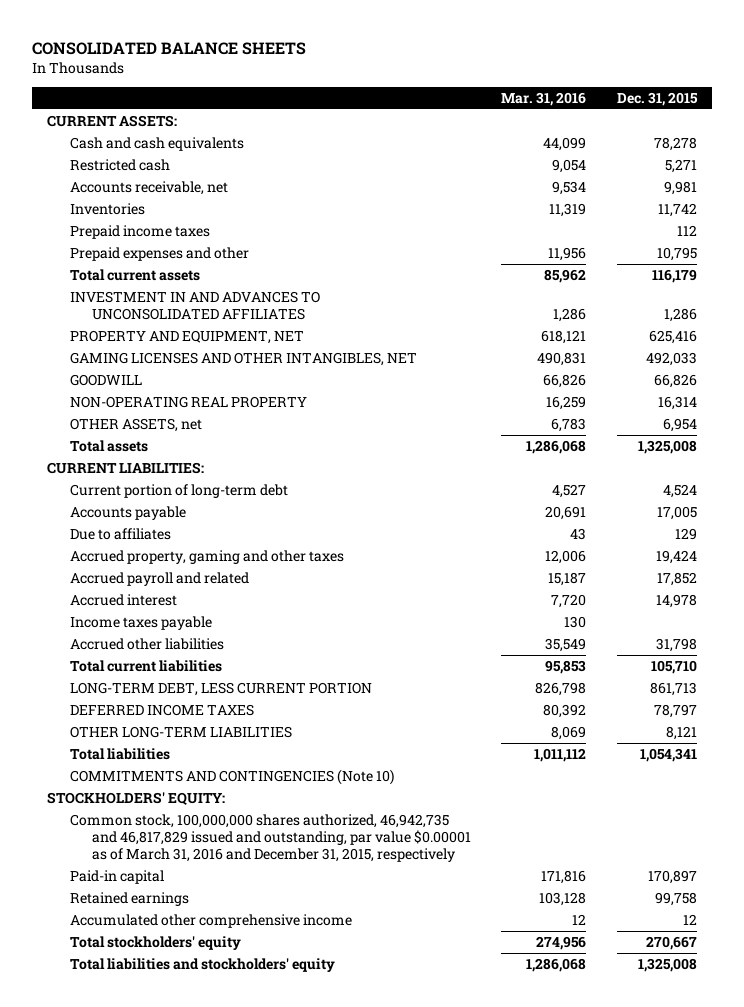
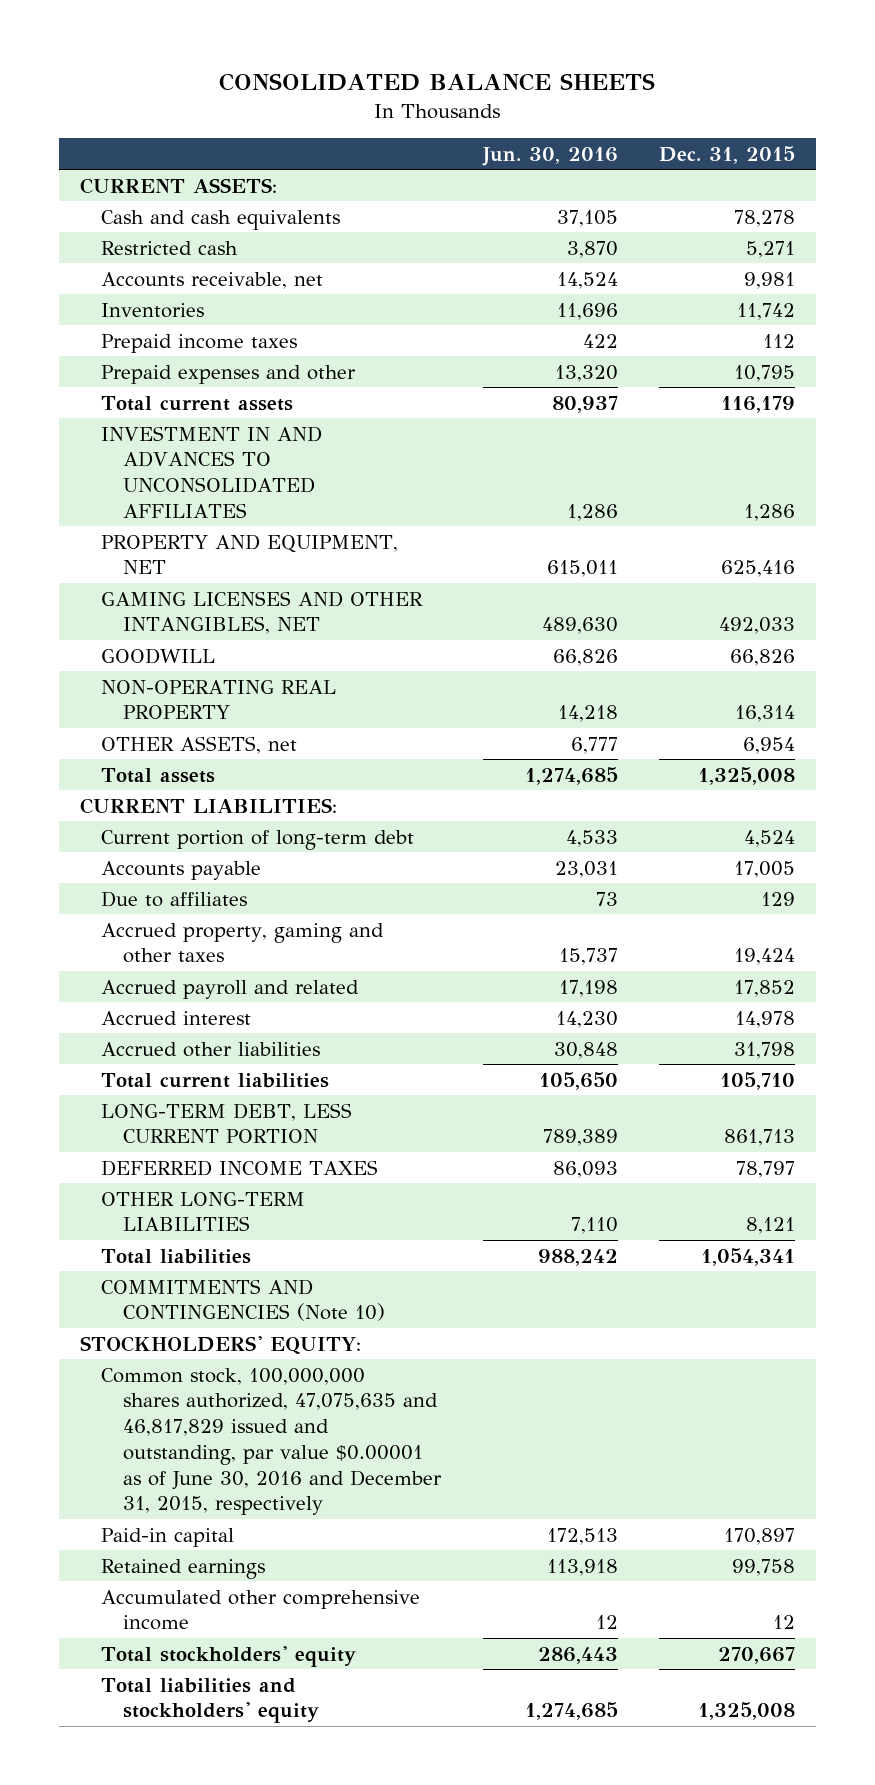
[501,92,587,107] Mar. 31, 2016 -> none
none -> [481,146,618,166] Jun. 30, 2016
[69,615,212,630] Income taxes payable -> none
[69,813,472,862] Common stock, 100,000,000 shares authorized, 46,942,735 and 46,817,829 issued and outstanding, par value $0.00001 as of March 31, 2016 and December 31, 2015, respectively -> [101,1367,443,1516] Common stock, 100,000,000 shares authorized, 47,075,635 and 46,817,829 issued and outstanding, par value $0.00001 as of June 30, 2016 and December 31, 2015, respectively

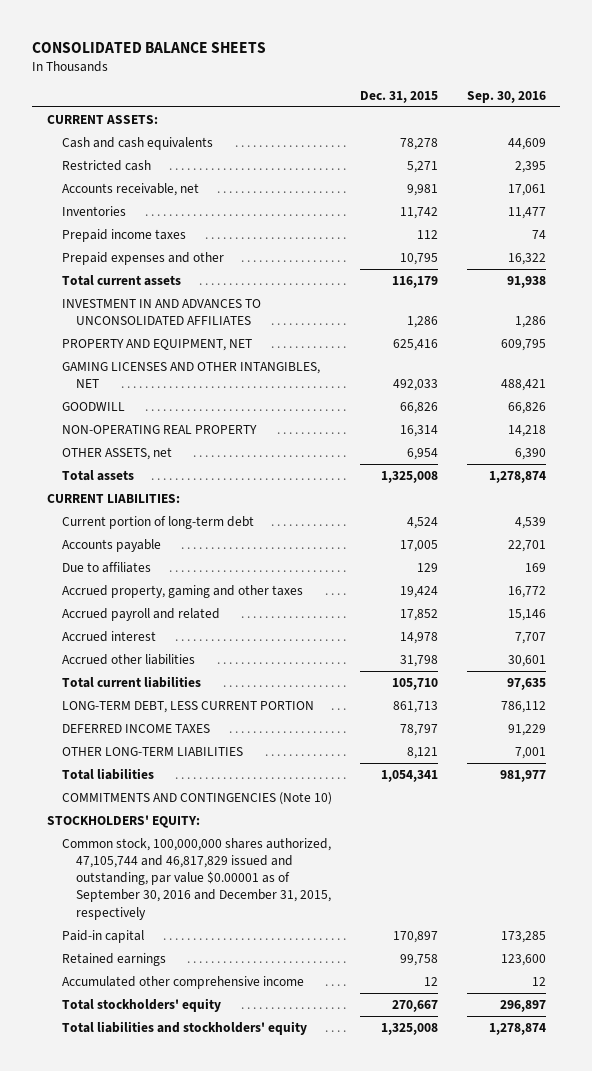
[481,146,618,166] Jun. 30, 2016 -> none
none -> [466,90,546,103] Sep. 30, 2016
[101,1367,443,1516] Common stock, 100,000,000 shares authorized, 47,075,635 and 46,817,829 issued and outstanding, par value $0.00001 as of June 30, 2016 and December 31, 2015, respectively -> [61,837,332,920] Common stock, 100,000,000 shares authorized, 47,105,744 and 46,817,829 issued and outstanding, par value $0.00001 as of September 30, 2016 and December 31, 2015, respectively

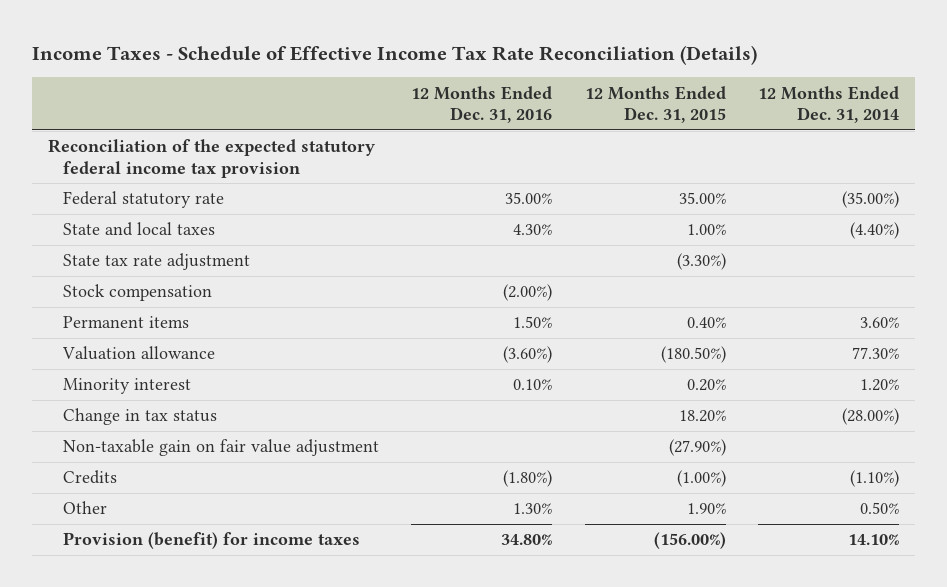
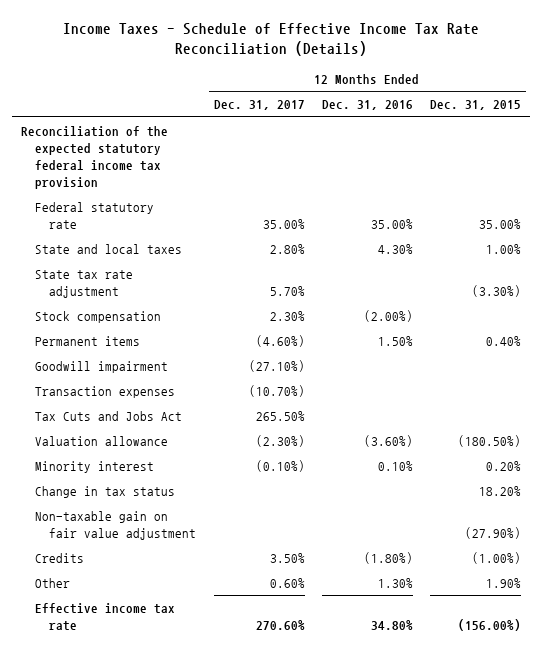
[757,85,899,124] 12 Months Ended Dec. 31, 2014 -> none
none -> [213,100,305,111] Dec. 31, 2017
none -> [34,360,168,373] Goodwill impairment
none -> [34,385,175,398] Transaction expenses
none -> [34,410,182,421] Tax Cuts and Jobs Act
[63,532,361,550] Provision (benefit) for income taxes -> [34,602,175,631] Effective income tax rate

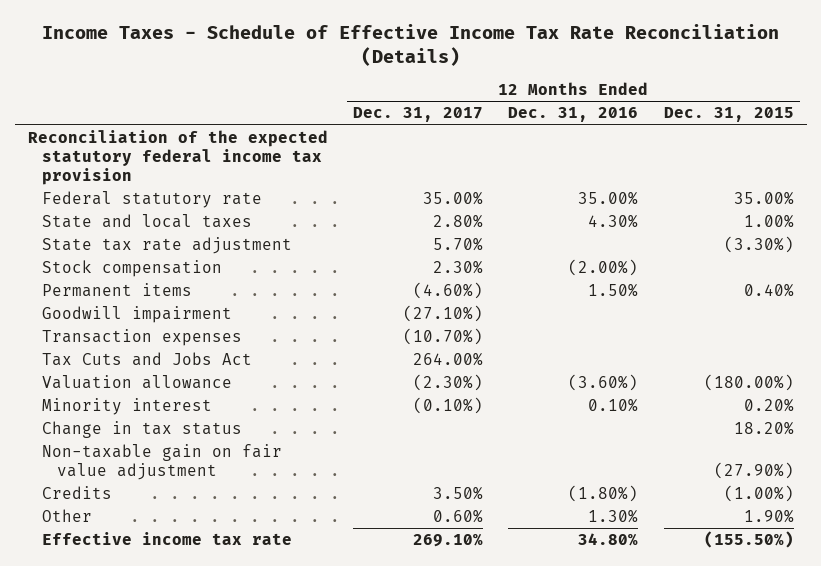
[255,410,305,421] 265.50% -> [412,351,483,366] 264.00%
[458,434,522,447] (180.50%) -> [703,373,794,391] (180.00%)
[255,619,305,630] 270.60% -> [412,532,483,547] 269.10%
[458,618,522,631] (156.00%) -> [703,530,794,548] (155.50%)

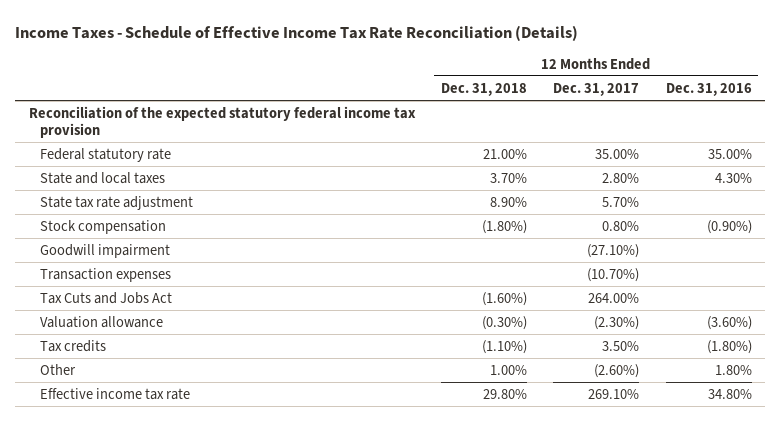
[663,107,794,123] Dec. 31, 2015 -> none
none -> [440,82,527,96] Dec. 31, 2018
[42,282,193,297] Permanent items -> none
[432,259,483,274] 2.30% -> [602,220,640,231] 0.80%
[568,258,639,276] (2.00%) -> [706,219,752,234] (0.90%)
[42,397,213,415] Minority interest -> none
[42,420,243,438] Change in tax status -> none
[42,443,283,480] Non-taxable gain on fair value adjustment -> none
[42,485,113,499] Credits -> [40,339,107,352] Tax credits
[432,508,483,523] 0.60% -> [594,363,640,378] (2.60%)
[588,508,639,523] 1.30% -> [714,364,752,375] 1.80%

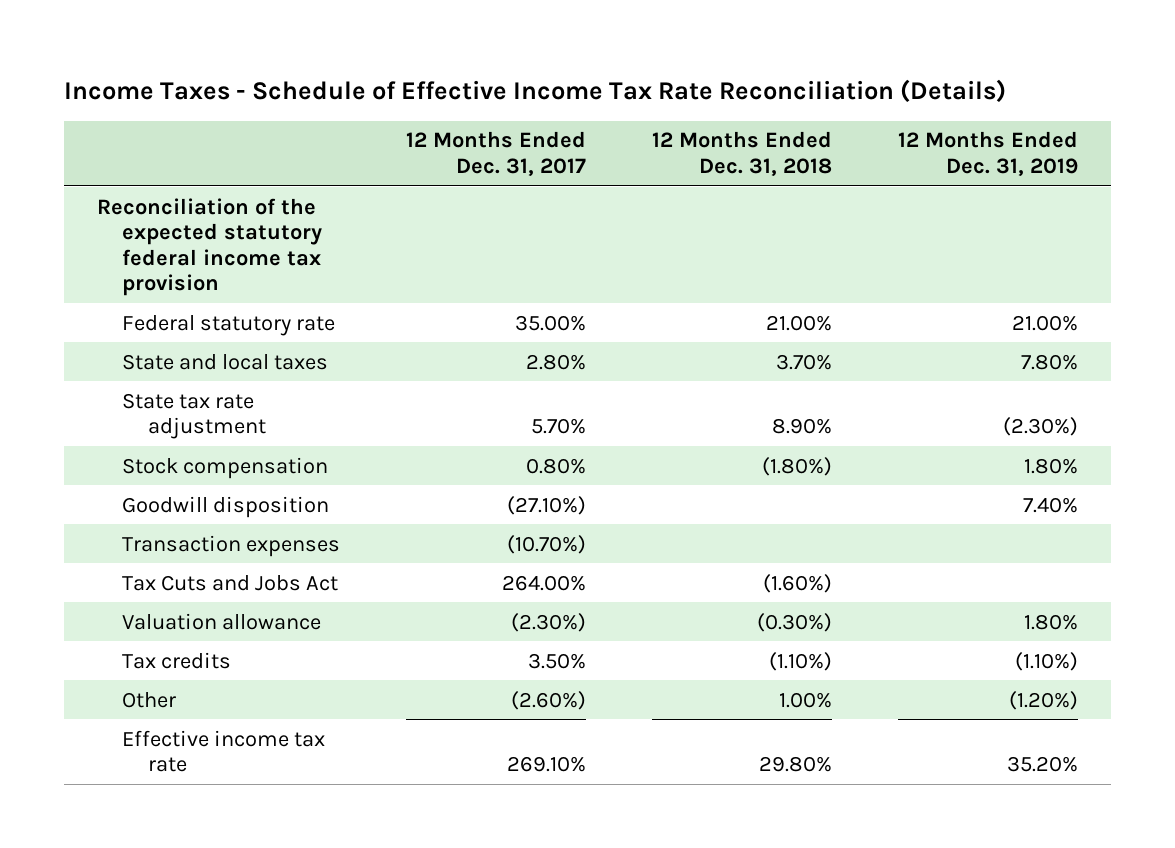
[665,82,752,96] Dec. 31, 2016 -> none
none -> [897,131,1078,177] 12 Months Ended Dec. 31, 2019
[40,243,171,258] Goodwill impairment -> [122,495,330,518] Goodwill disposition

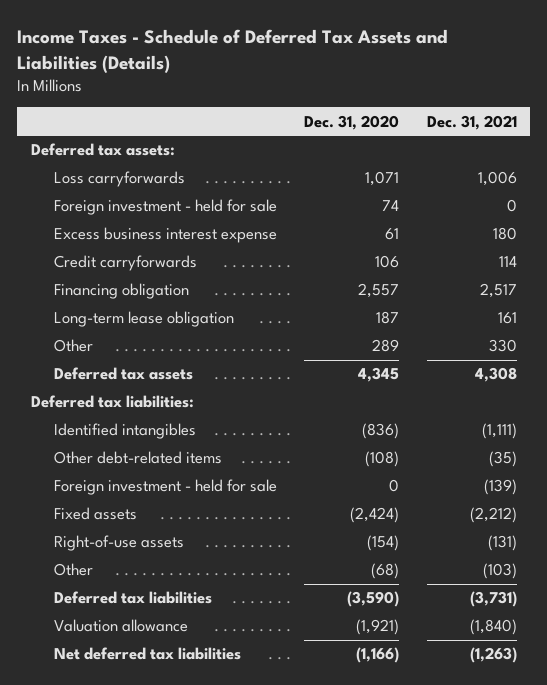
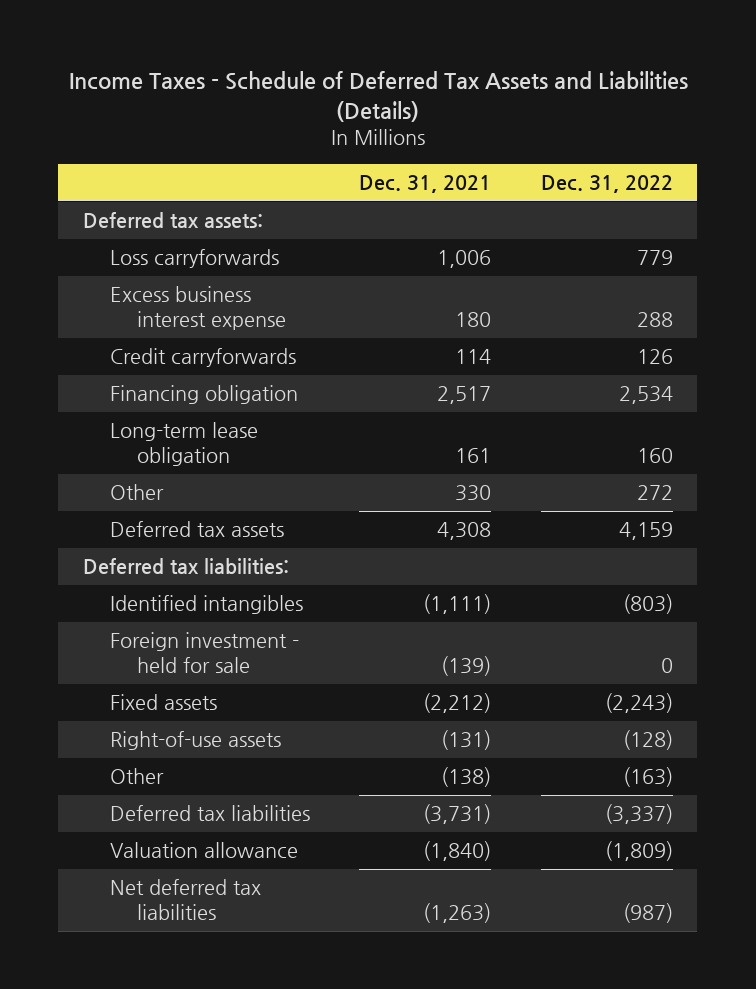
[304,114,400,130] Dec. 31, 2020 -> none
none -> [540,174,673,193] Dec. 31, 2022
[53,199,277,216] Foreign investment - held for sale -> none
[53,451,222,465] Other debt-related items -> none
[482,563,517,580] (103) -> [441,767,492,788] (138)

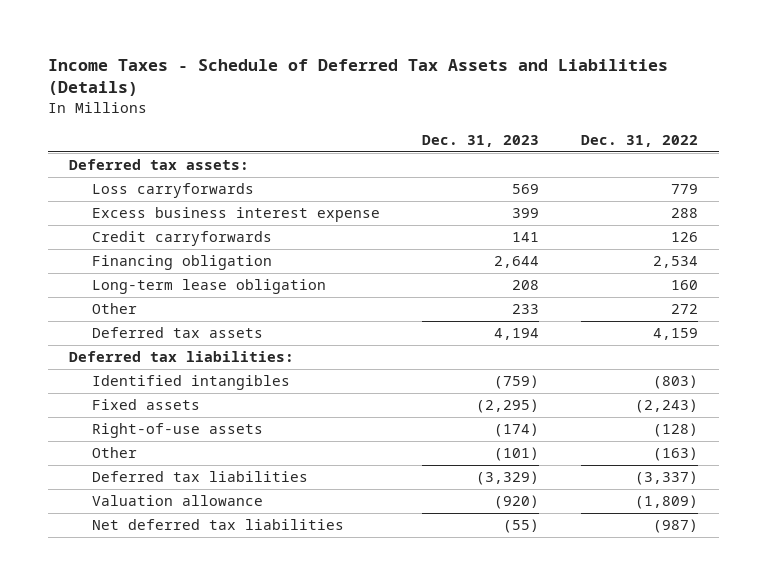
[359,174,492,193] Dec. 31, 2021 -> none
none -> [421,134,539,147] Dec. 31, 2023
[109,632,299,674] Foreign investment - held for sale -> none

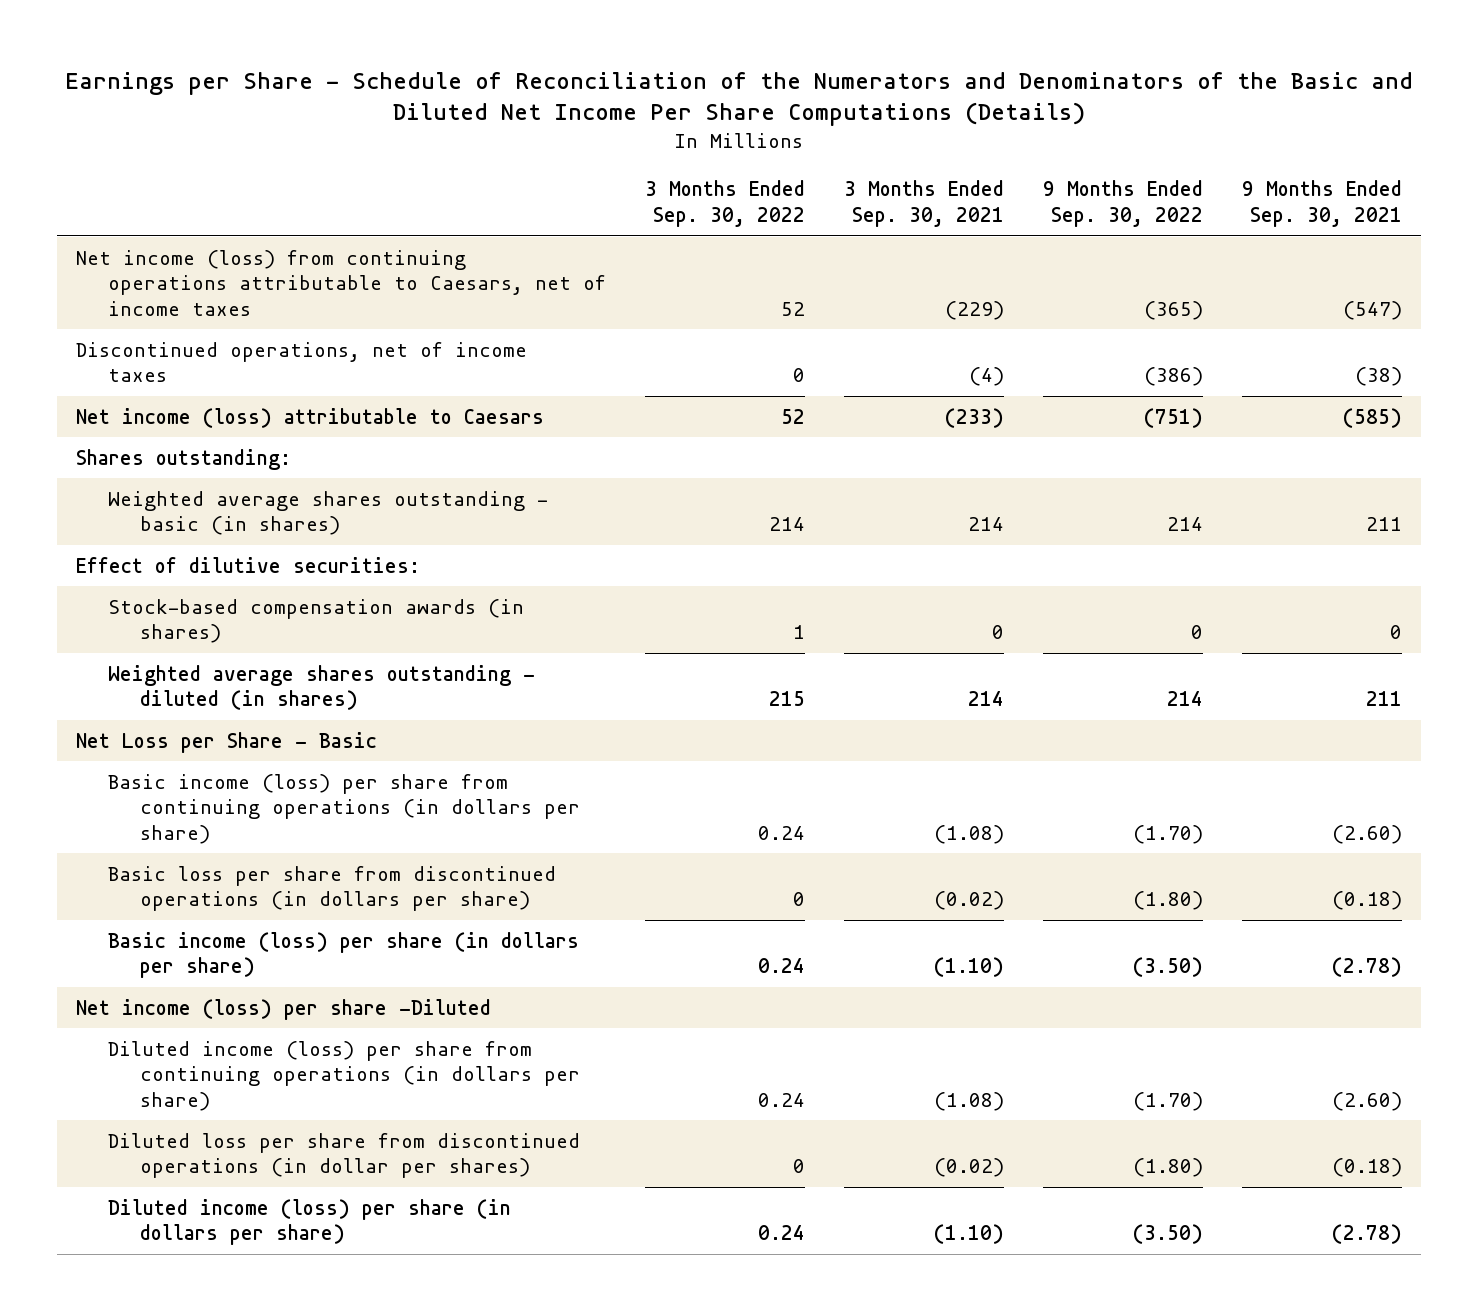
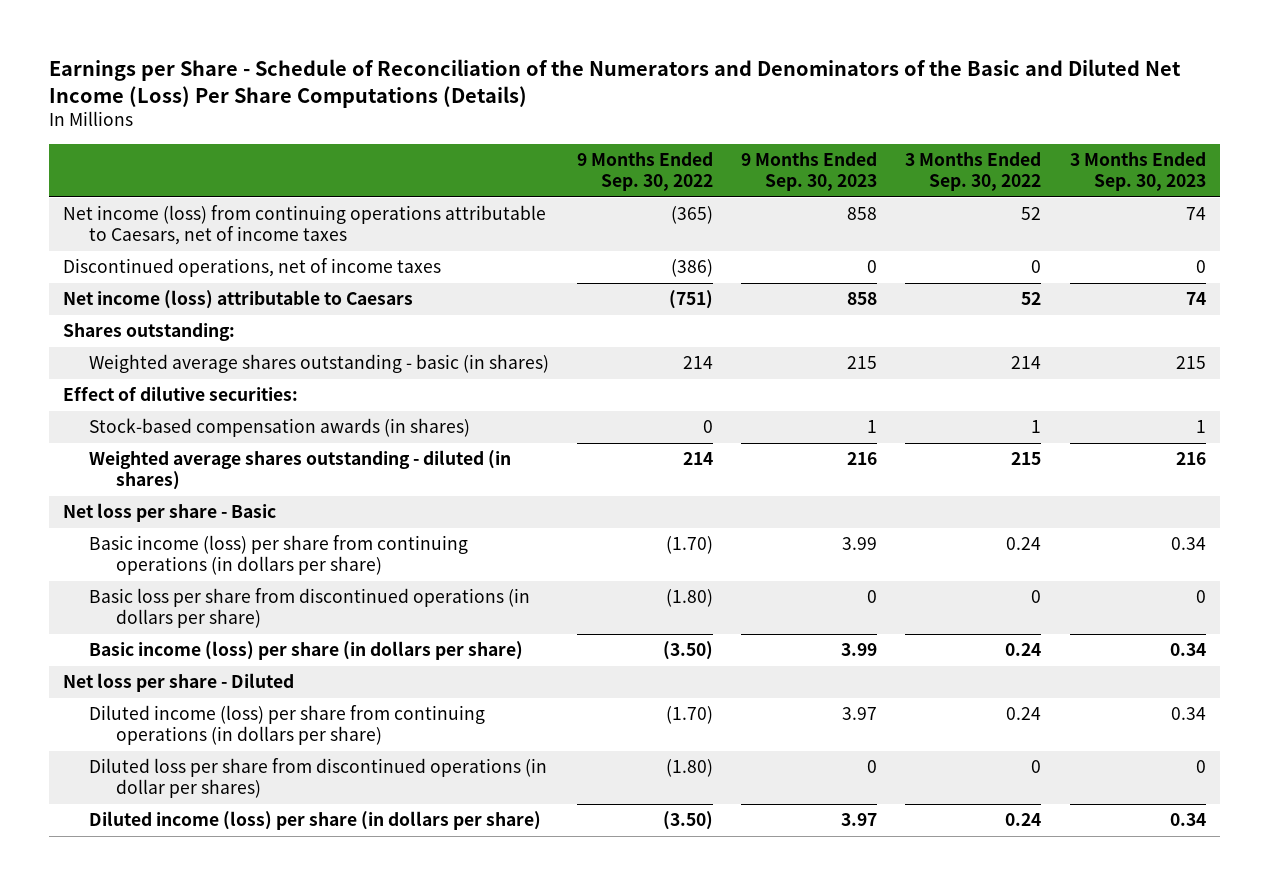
[65,71,1414,127] Earnings per Share - Schedule of Reconciliation of the Numerators and Denominators of the Basic and Diluted Net Income Per Share Computations (Details) -> [48,58,1181,108] Earnings per Share - Schedule of Reconciliation of the Numerators and Denominators of the Basic and Diluted Net Income (Loss) Per Share Computations (Details)
[844,180,1005,227] 3 Months Ended Sep. 30, 2021 -> none
[1241,180,1402,227] 9 Months Ended Sep. 30, 2021 -> none
none -> [741,151,878,192] 9 Months Ended Sep. 30, 2023
none -> [1069,151,1206,192] 3 Months Ended Sep. 30, 2023
[76,731,378,753] Net Loss per Share - Basic -> [62,503,276,523] Net loss per share - Basic
[76,998,492,1020] Net income (loss) per share -Diluted -> [62,673,294,693] Net loss per share - Diluted

